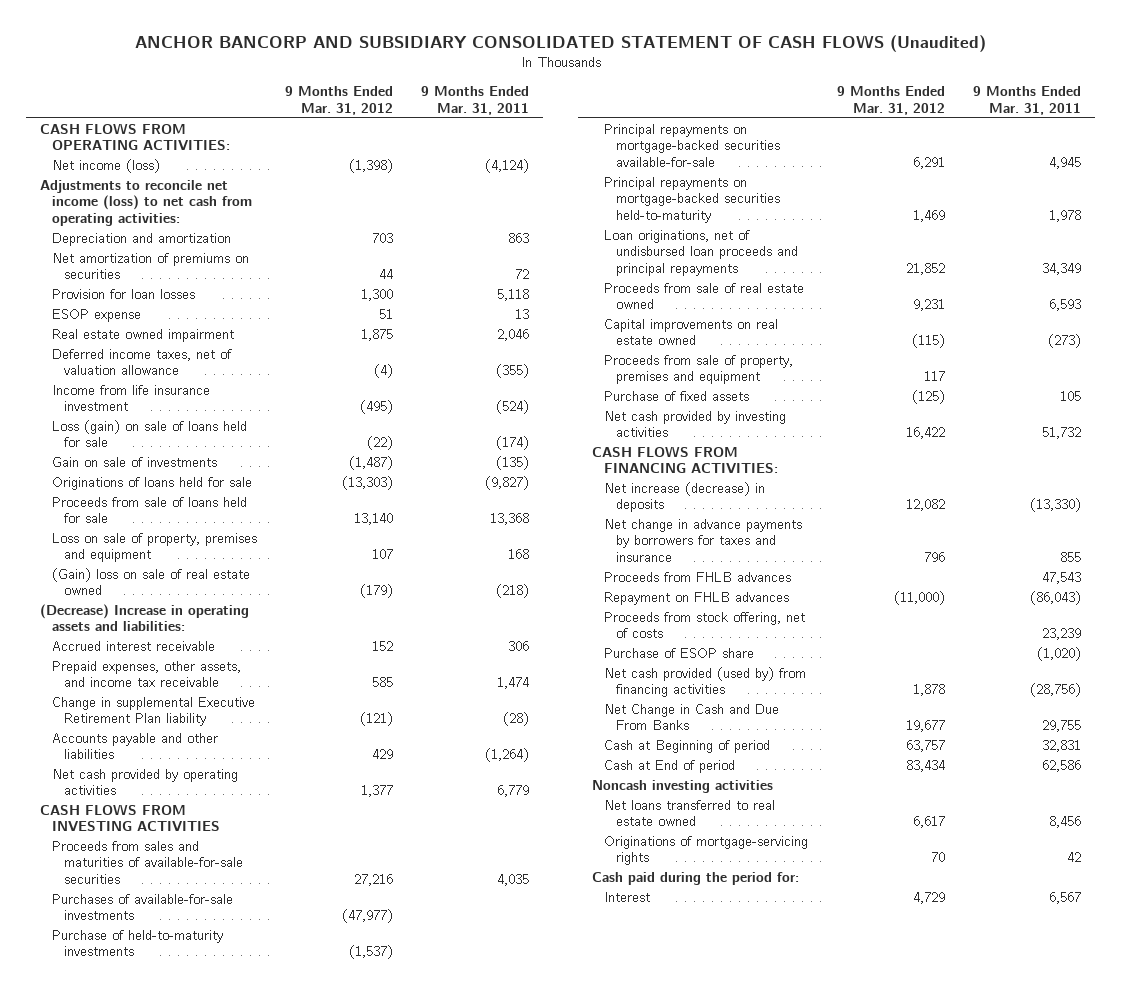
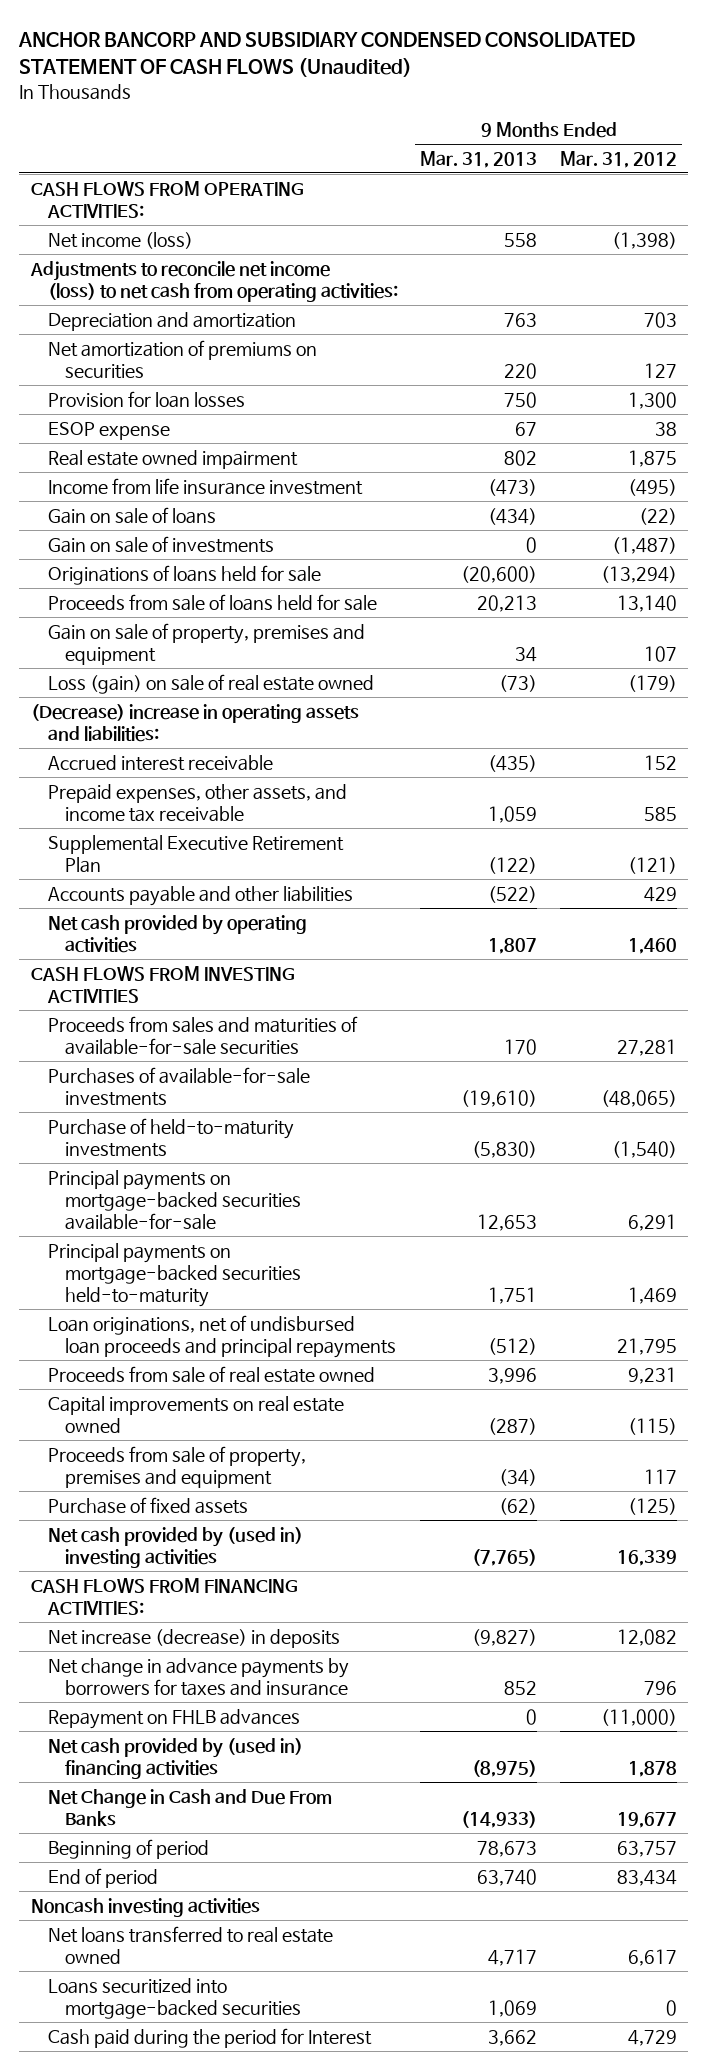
[134,35,986,53] ANCHOR BANCORP AND SUBSIDIARY CONSOLIDATED STATEMENT OF CASH FLOWS (Unaudited) -> [18,31,636,77] ANCHOR BANCORP AND SUBSIDIARY CONDENSED CONSOLIDATED STATEMENT OF CASH FLOWS (Unaudited)
[420,86,529,115] 9 Months Ended Mar. 31, 2011 -> none
none -> [420,150,538,168] Mar. 31, 2013
[378,269,393,280] 44 -> [643,362,677,378] 127
[378,308,393,319] 51 -> [654,421,677,436] 38
[52,348,233,376] Deferred income taxes, net of valuation allowance -> none
[52,419,248,448] Loss (gain) on sale of loans held for sale -> [47,506,216,524] Gain on sale of loans
[341,475,393,490] (13,303) -> [600,565,677,583] (13,294)
[52,532,258,563] Loss on sale of property, premises and equipment -> [47,622,365,665] Gain on sale of property, premises and equipment
[52,567,251,596] (Gain) loss on sale of real estate owned -> [47,673,374,694] Loss (gain) on sale of real estate owned
[40,603,250,632] (Decrease) Increase in operating assets and liabilities: -> [30,703,359,742] (Decrease) increase in operating assets and liabilities:
[52,696,256,727] Change in supplemental Executive Retirement Plan liability -> [47,834,344,873] Supplemental Executive Retirement Plan
[360,785,393,798] 1,377 -> [627,937,677,954] 1,460
[353,873,393,886] 27,216 -> [616,1038,677,1056] 27,281
[341,909,393,924] (47,977) -> [600,1089,677,1107] (48,065)
[348,945,393,960] (1,537) -> [611,1140,677,1158] (1,540)
[604,123,781,167] Principal repayments on mortgage-backed securities available-for-sale -> [47,1169,302,1230] Principal payments on mortgage-backed securities available-for-sale
[604,176,781,223] Principal repayments on mortgage-backed securities held-to-maturity -> [47,1242,302,1307] Principal payments on mortgage-backed securities held-to-maturity
[906,262,946,275] 21,852 -> [616,1337,677,1355] 21,795
[604,410,787,438] Net cash provided by investing activities -> [47,1526,303,1568] Net cash provided by (used in) investing activities
[906,427,946,440] 16,422 -> [616,1549,677,1566] 16,339
[604,571,792,582] Proceeds from FHLB advances -> none
[604,611,806,639] Proceeds from stock offering, net of costs -> none
[604,647,755,658] Purchase of ESOP share -> none
[604,666,807,698] Net cash provided (used by) from financing activities -> [47,1737,303,1779] Net cash provided by (used in) financing activities
[604,739,771,753] Cash at Beginning of period -> [47,1838,209,1859] Beginning of period
[604,759,736,773] Cash at End of period -> [47,1867,158,1888] End of period
[604,835,809,866] Originations of mortgage-servicing rights -> none
[592,871,800,885] Cash paid during the period for: -> none
none -> [47,1977,302,2019] Loans securitized into mortgage-backed securities
[604,891,651,902] Interest -> [47,2027,372,2048] Cash paid during the period for Interest

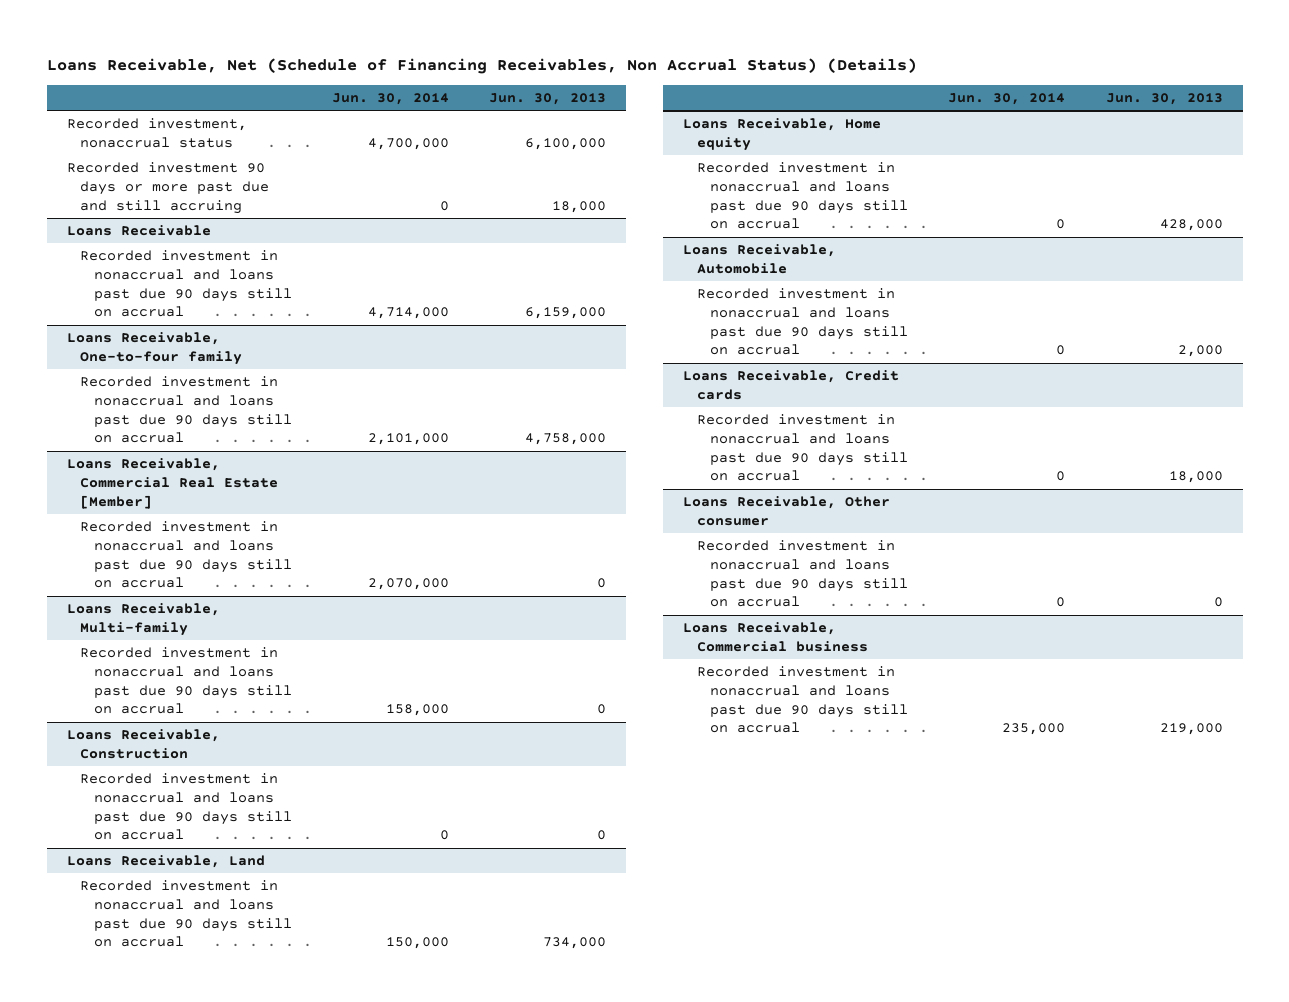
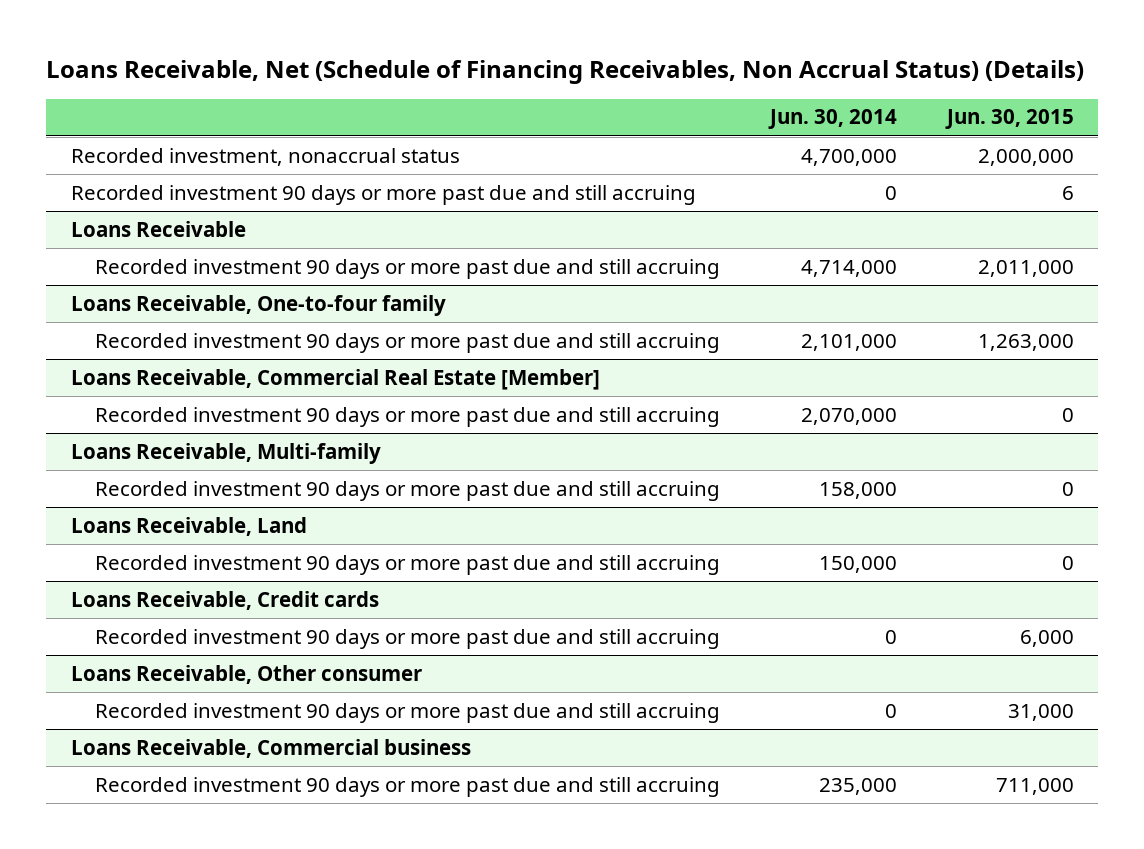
[489,93,607,106] Jun. 30, 2013 -> none
none -> [944,109,1074,130] Jun. 30, 2015
[80,250,293,318] Recorded investment in nonaccrual and loans past due 90 days still on accrual -> [95,258,721,279] Recorded investment 90 days or more past due and still accruing
[80,376,293,444] Recorded investment in nonaccrual and loans past due 90 days still on accrual -> [95,332,721,353] Recorded investment 90 days or more past due and still accruing
[80,521,293,589] Recorded investment in nonaccrual and loans past due 90 days still on accrual -> [95,406,721,427] Recorded investment 90 days or more past due and still accruing
[66,729,220,759] Loans Receivable, Construction -> none
[80,773,293,841] Recorded investment in nonaccrual and loans past due 90 days still on accrual -> none
[80,647,293,715] Recorded investment in nonaccrual and loans past due 90 days still on accrual -> [95,480,721,501] Recorded investment 90 days or more past due and still accruing
[683,118,882,151] Loans Receivable, Home equity -> none
[696,162,909,230] Recorded investment in nonaccrual and loans past due 90 days still on accrual -> none
[683,244,837,274] Loans Receivable, Automobile -> none
[696,288,909,356] Recorded investment in nonaccrual and loans past due 90 days still on accrual -> none
[80,880,293,948] Recorded investment in nonaccrual and loans past due 90 days still on accrual -> [95,554,721,575] Recorded investment 90 days or more past due and still accruing
[696,414,909,482] Recorded investment in nonaccrual and loans past due 90 days still on accrual -> [95,628,721,649] Recorded investment 90 days or more past due and still accruing
[696,540,909,608] Recorded investment in nonaccrual and loans past due 90 days still on accrual -> [95,702,721,723] Recorded investment 90 days or more past due and still accruing
[696,666,909,734] Recorded investment in nonaccrual and loans past due 90 days still on accrual -> [95,776,721,797] Recorded investment 90 days or more past due and still accruing

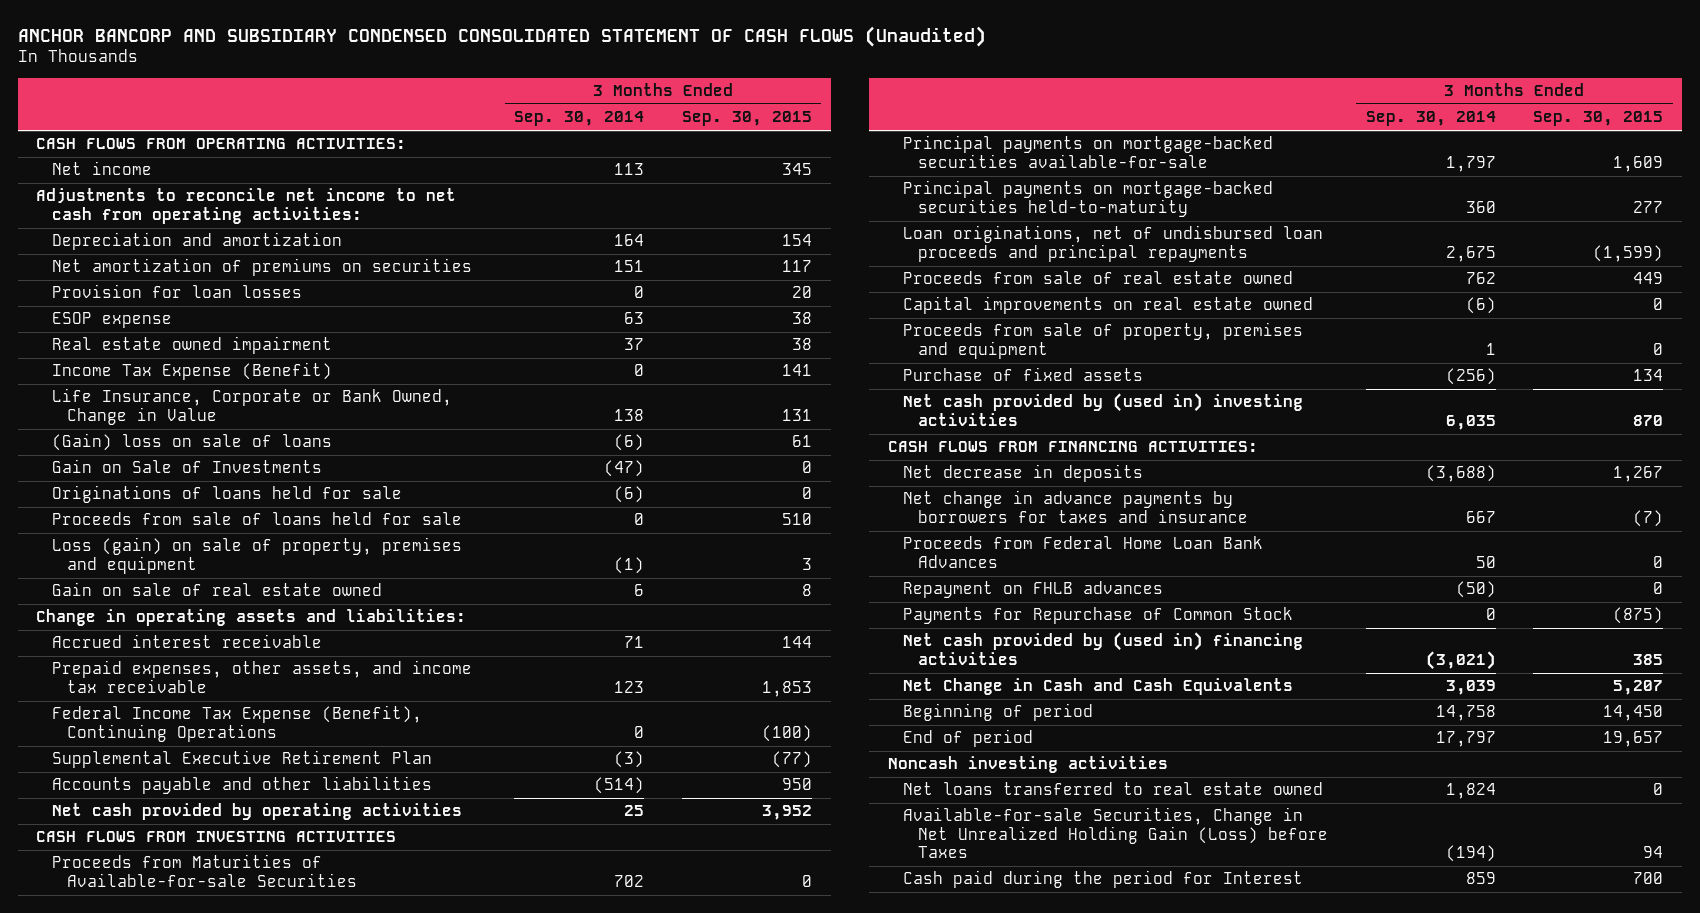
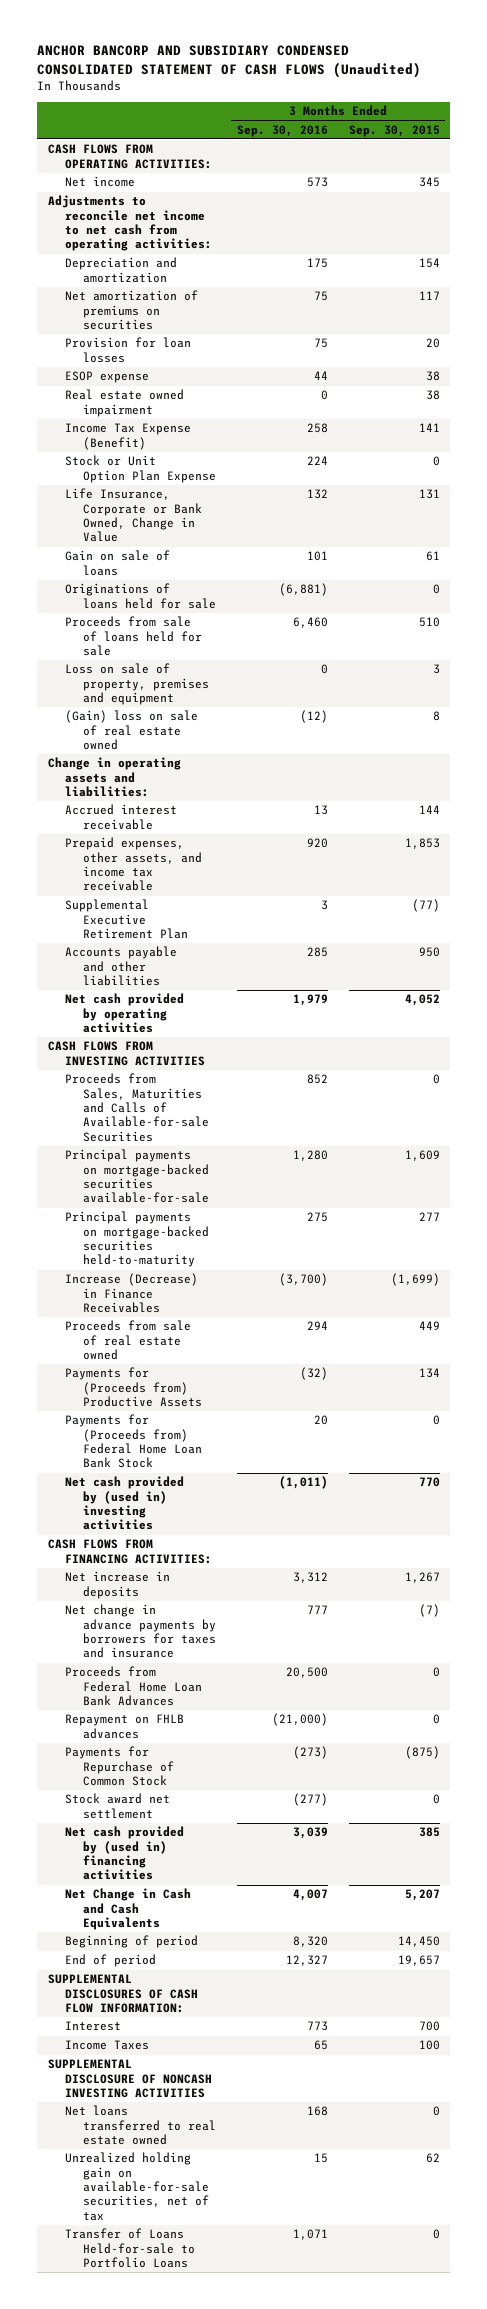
[514,111,645,127] Sep. 30, 2014 -> none
none -> [236,124,328,137] Sep. 30, 2016
none -> [65,455,216,483] Stock or Unit Option Plan Expense
[51,459,322,474] Gain on Sale of Investments -> none
[51,433,332,452] (Gain) loss on sale of loans -> [65,550,171,576] Gain on sale of loans
[51,537,462,574] Loss (gain) on sale of property, premises and equipment -> [65,663,209,706] Loss on sale of property, premises and equipment
[51,582,382,597] Gain on sale of real estate owned -> [65,710,199,751] (Gain) loss on sale of real estate owned
[51,705,422,742] Federal Income Tax Expense (Benefit), Continuing Operations -> none
[761,805,812,821] 3,952 -> [404,994,440,1007] 4,052
[51,854,357,887] Proceeds from Maturities of Available-for-sale Securities -> [65,1073,209,1142] Proceeds from Sales, Maturities and Calls of Available-for-sale Securities
[902,225,1323,262] Loan originations, net of undisbursed loan proceeds and principal repayments -> none
none -> [65,1273,199,1314] Increase (Decrease) in Finance Receivables
[902,296,1313,315] Capital improvements on real estate owned -> none
[902,322,1303,359] Proceeds from sale of property, premises and equipment -> none
[902,367,1143,382] Purchase of fixed assets -> [65,1367,202,1408] Payments for (Proceeds from) Productive Assets
none -> [65,1414,202,1469] Payments for (Proceeds from) Federal Home Loan Bank Stock
[1633,414,1664,426] 870 -> [418,1477,440,1488] 770
[902,464,1143,483] Net decrease in deposits -> [65,1571,171,1599] Net increase in deposits
none -> [65,1793,171,1819] Stock award net settlement
none -> [47,1974,199,2014] SUPPLEMENTAL DISCLOSURES OF CASH FLOW INFORMATION:
none -> [65,2021,122,2032] Interest
none -> [65,2040,150,2051] Income Taxes
[887,756,1168,774] Noncash investing activities -> [47,2059,213,2099] SUPPLEMENTAL DISCLOSURE OF NONCASH INVESTING ACTIVITIES
[902,870,1303,889] Cash paid during the period for Interest -> none
[902,807,1329,859] Available-for-sale Securities, Change in Net Unrealized Holding Gain (Loss) before Taxes -> [65,2152,209,2221] Unrealized holding gain on available-for-sale securities, net of tax
[1643,846,1664,859] 94 -> [425,2153,440,2164] 62
none -> [65,2228,195,2269] Transfer of Loans Held-for-sale to Portfolio Loans

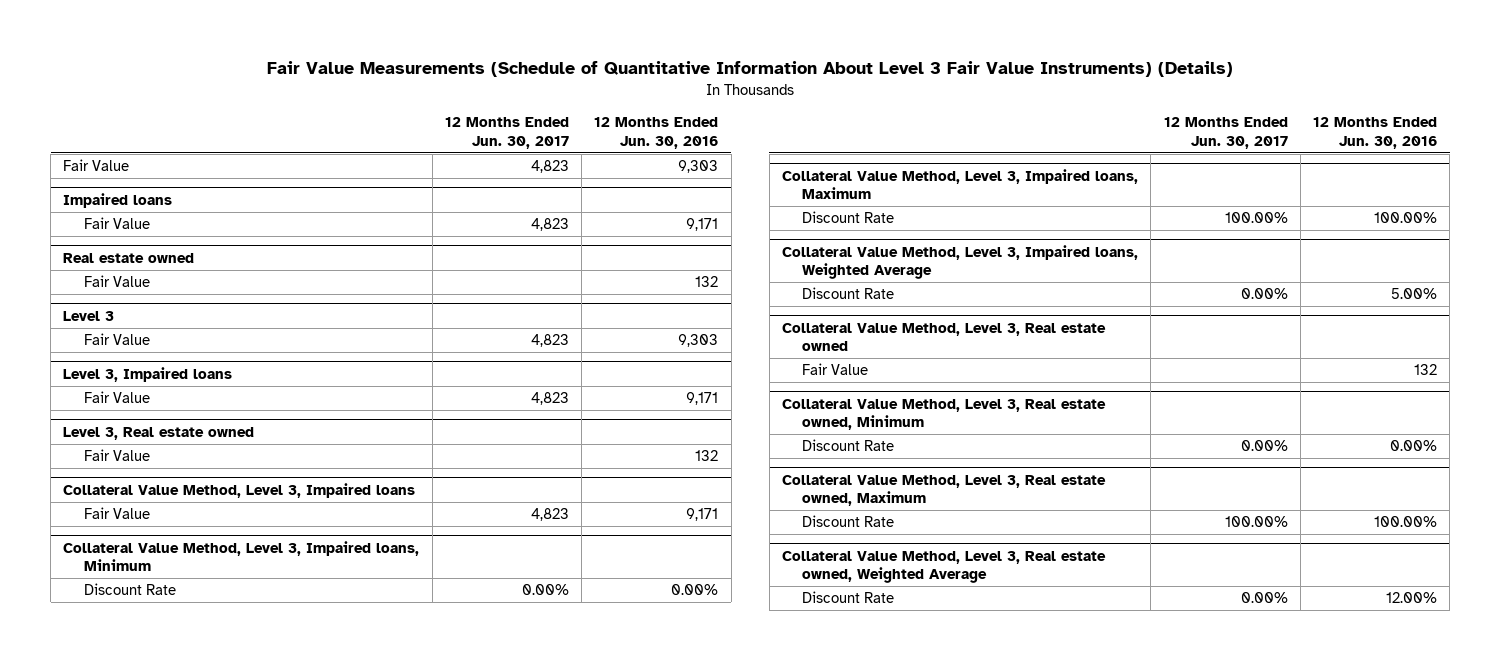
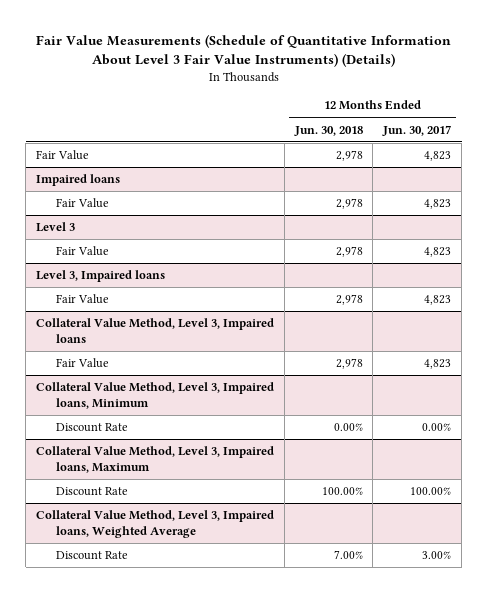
[594,117,719,149] 12 Months Ended Jun. 30, 2016 -> none
none -> [293,125,363,136] Jun. 30, 2018
[63,252,195,263] Real estate owned -> none
[83,275,150,288] Fair Value -> none
[63,426,255,440] Level 3, Real estate owned -> none
[83,449,150,462] Fair Value -> none
[781,322,1106,351] Collateral Value Method, Level 3, Real estate owned -> none
[802,363,869,376] Fair Value -> none
[781,398,1106,430] Collateral Value Method, Level 3, Real estate owned, Minimum -> none
[802,439,895,452] Discount Rate -> none
[781,474,1106,506] Collateral Value Method, Level 3, Real estate owned, Maximum -> none
[802,515,895,528] Discount Rate -> none
[781,550,1106,583] Collateral Value Method, Level 3, Real estate owned, Weighted Average -> none
[802,591,895,604] Discount Rate -> none
[1240,288,1288,300] 0.00% -> [422,551,452,560] 3.00%

